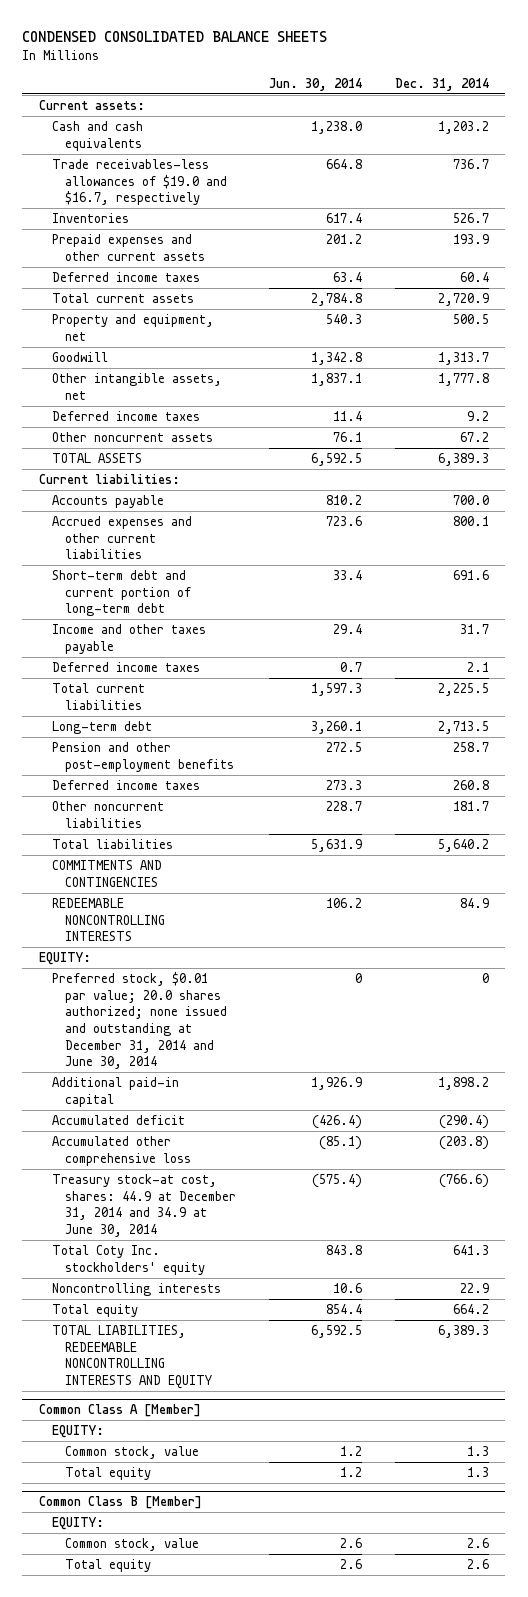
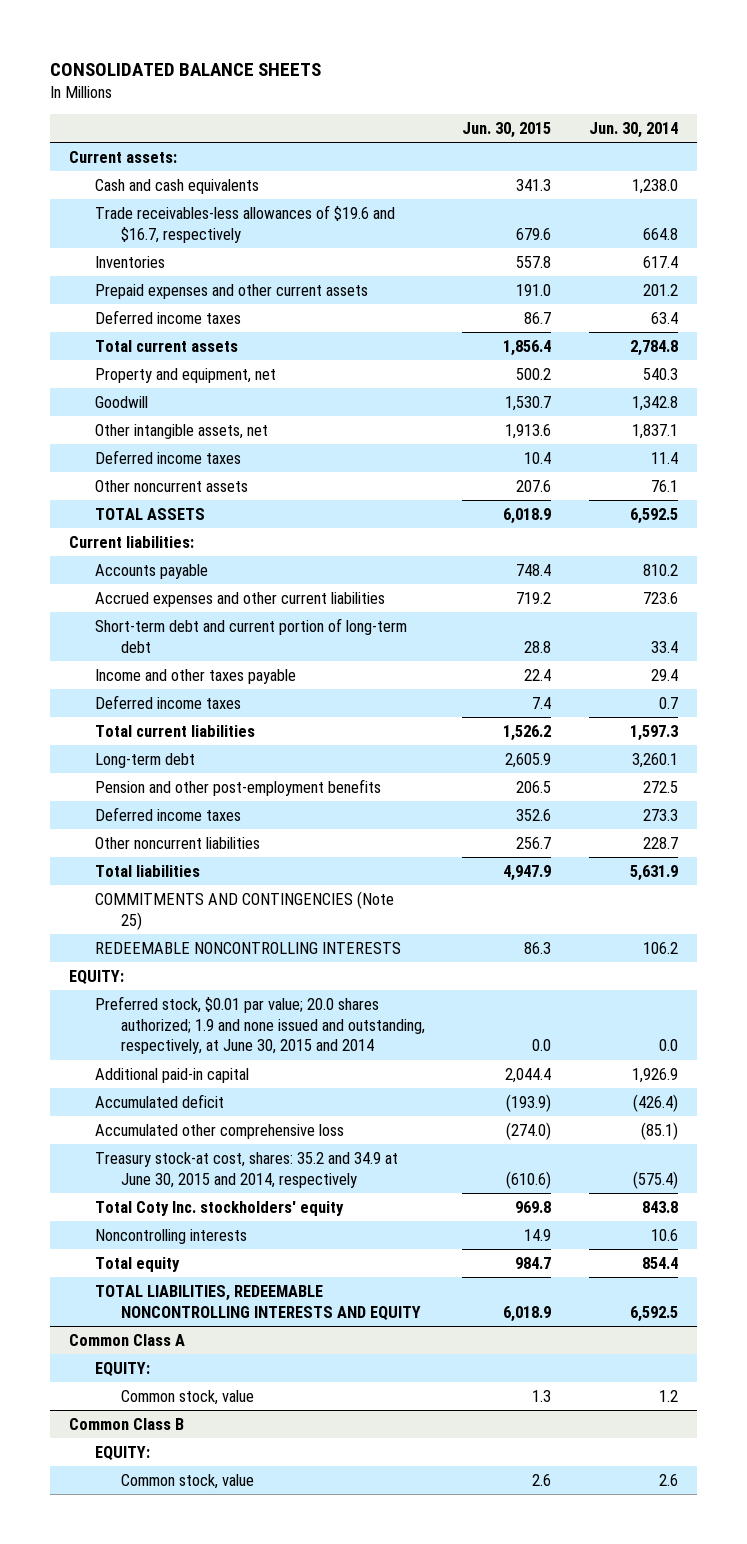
[22,31,328,43] CONDENSED CONSOLIDATED BALANCE SHEETS -> [50,62,322,76] CONSOLIDATED BALANCE SHEETS
[394,77,489,91] Dec. 31, 2014 -> none
none -> [462,121,552,138] Jun. 30, 2015
[52,159,228,206] Trade receivables-less allowances of $19.0 and $16.7, respectively -> [94,204,395,243] Trade receivables-less allowances of $19.6 and $16.7, respectively
[52,860,163,887] COMMITMENTS AND CONTINGENCIES -> [94,890,394,930] COMMITMENTS AND CONTINGENCIES (Note 25)
[52,972,228,1070] Preferred stock, $0.01 par value; 20.0 shares authorized; none issued and outstanding at December 31, 2014 and June 30, 2014 -> [94,995,425,1055] Preferred stock, $0.01 par value; 20.0 shares authorized; 1.9 and none issued and outstanding, respectively, at June 30, 2015 and 2014
[355,973,363,984] 0 -> [659,1039,679,1052] 0.0
[52,1174,237,1238] Treasury stock-at cost, shares: 44.9 at December 31, 2014 and 34.9 at June 30, 2014 -> [94,1151,398,1188] Treasury stock-at cost, shares: 35.2 and 34.9 at June 30, 2015 and 2014, respectively
[38,1404,201,1418] Common Class A [Member] -> [69,1333,186,1346] Common Class A
[65,1467,152,1481] Total equity -> none
[38,1496,202,1510] Common Class B [Member] -> [69,1417,185,1430] Common Class B
[65,1559,152,1573] Total equity -> none

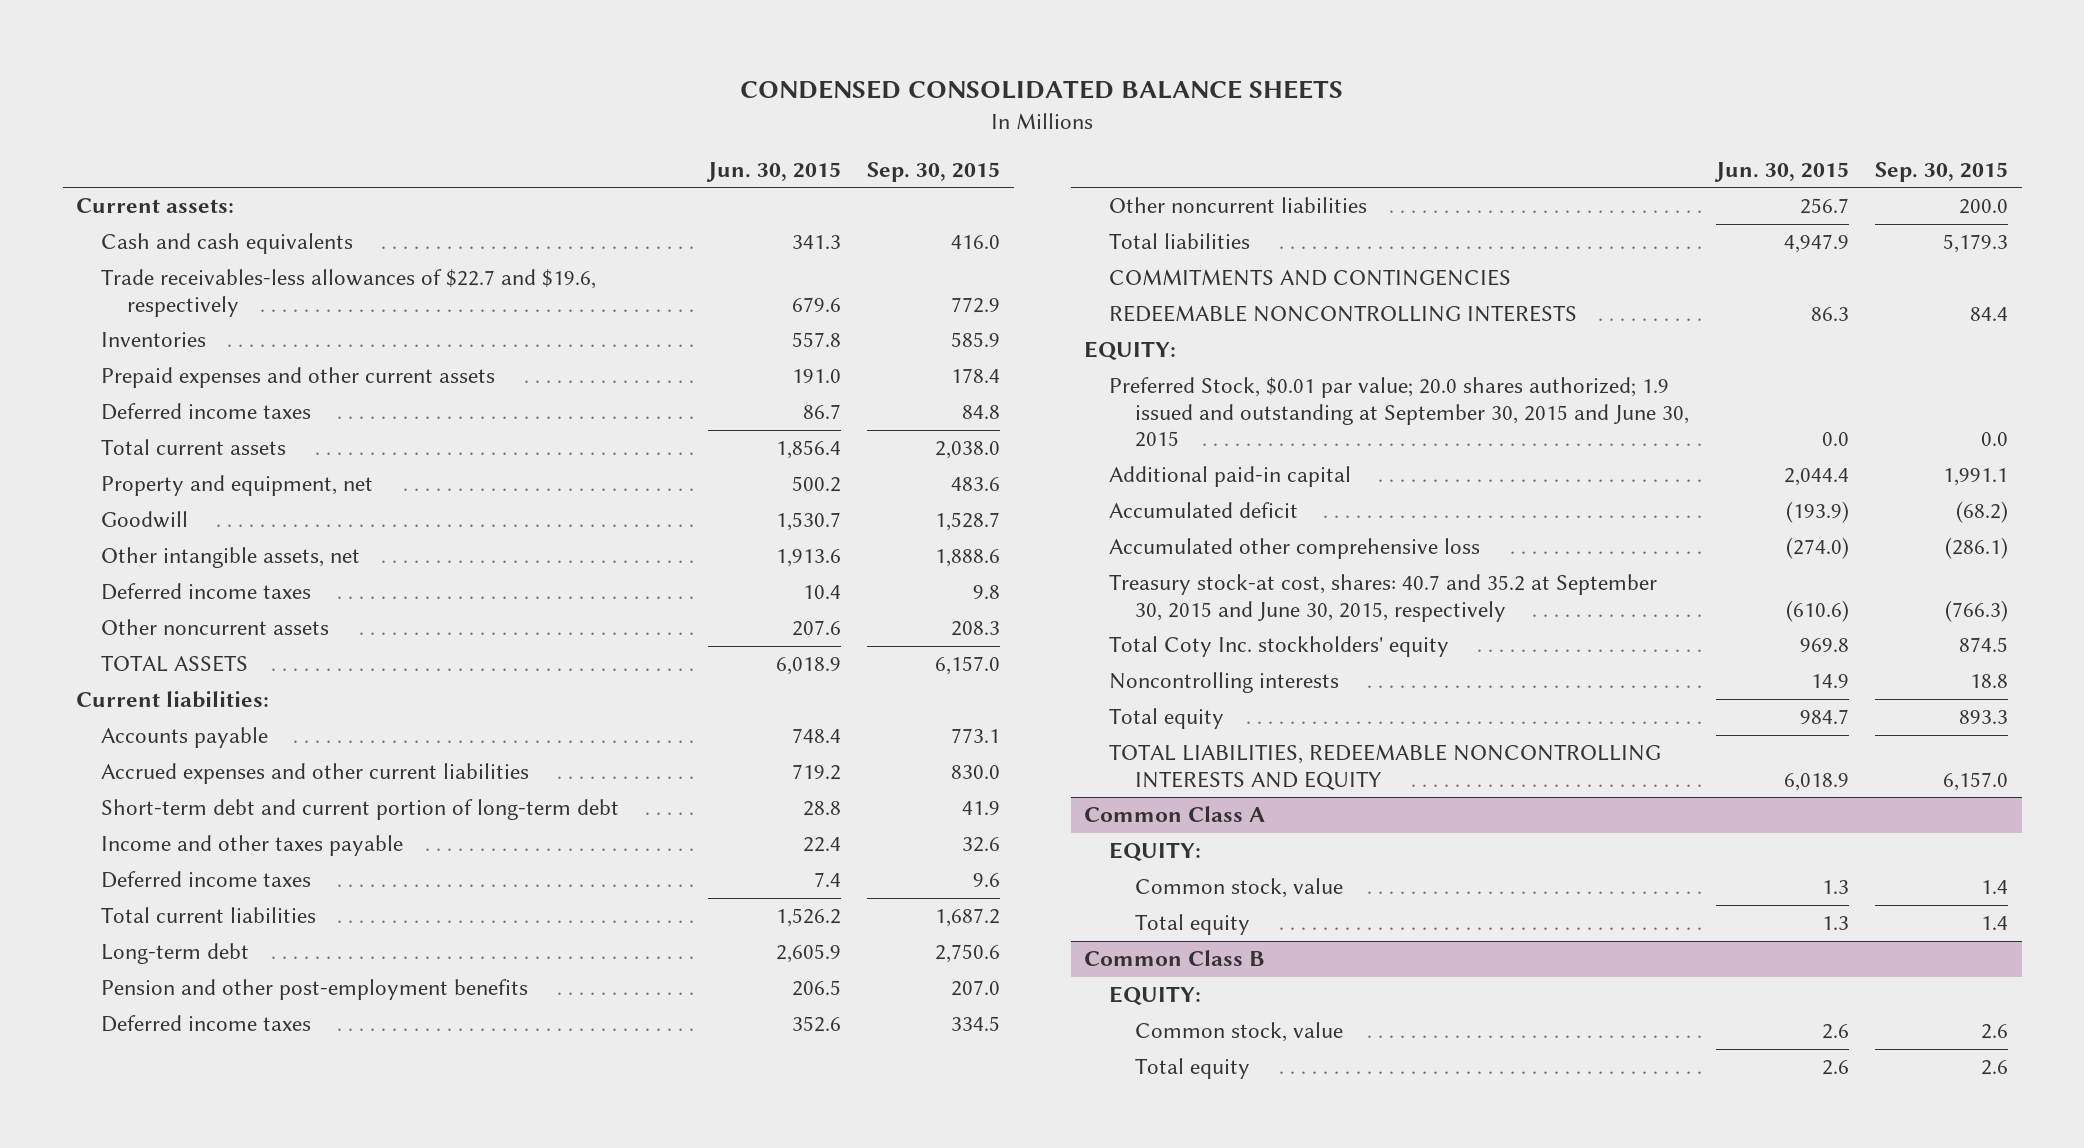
[50,62,322,76] CONSOLIDATED BALANCE SHEETS -> [740,80,1344,100] CONDENSED CONSOLIDATED BALANCE SHEETS
[589,121,679,138] Jun. 30, 2014 -> none
none -> [867,161,1001,182] Sep. 30, 2015
[94,204,395,243] Trade receivables-less allowances of $19.6 and $16.7, respectively -> [101,269,597,317] Trade receivables-less allowances of $22.7 and $19.6, respectively
[94,890,394,930] COMMITMENTS AND CONTINGENCIES (Note 25) -> [1109,269,1512,287] COMMITMENTS AND CONTINGENCIES
[94,995,425,1055] Preferred stock, $0.01 par value; 20.0 shares authorized; 1.9 and none issued and outstanding, respectively, at June 30, 2015 and 2014 -> [1109,377,1689,448] Preferred Stock, $0.01 par value; 20.0 shares authorized; 1.9 issued and outstanding at September 30, 2015 and June 30, 2015
[94,1151,398,1188] Treasury stock-at cost, shares: 35.2 and 34.9 at June 30, 2015 and 2014, respectively -> [1109,574,1658,622] Treasury stock-at cost, shares: 40.7 and 35.2 at September 30, 2015 and June 30, 2015, respectively
none -> [1134,914,1250,936] Total equity
none -> [1134,1058,1250,1080] Total equity

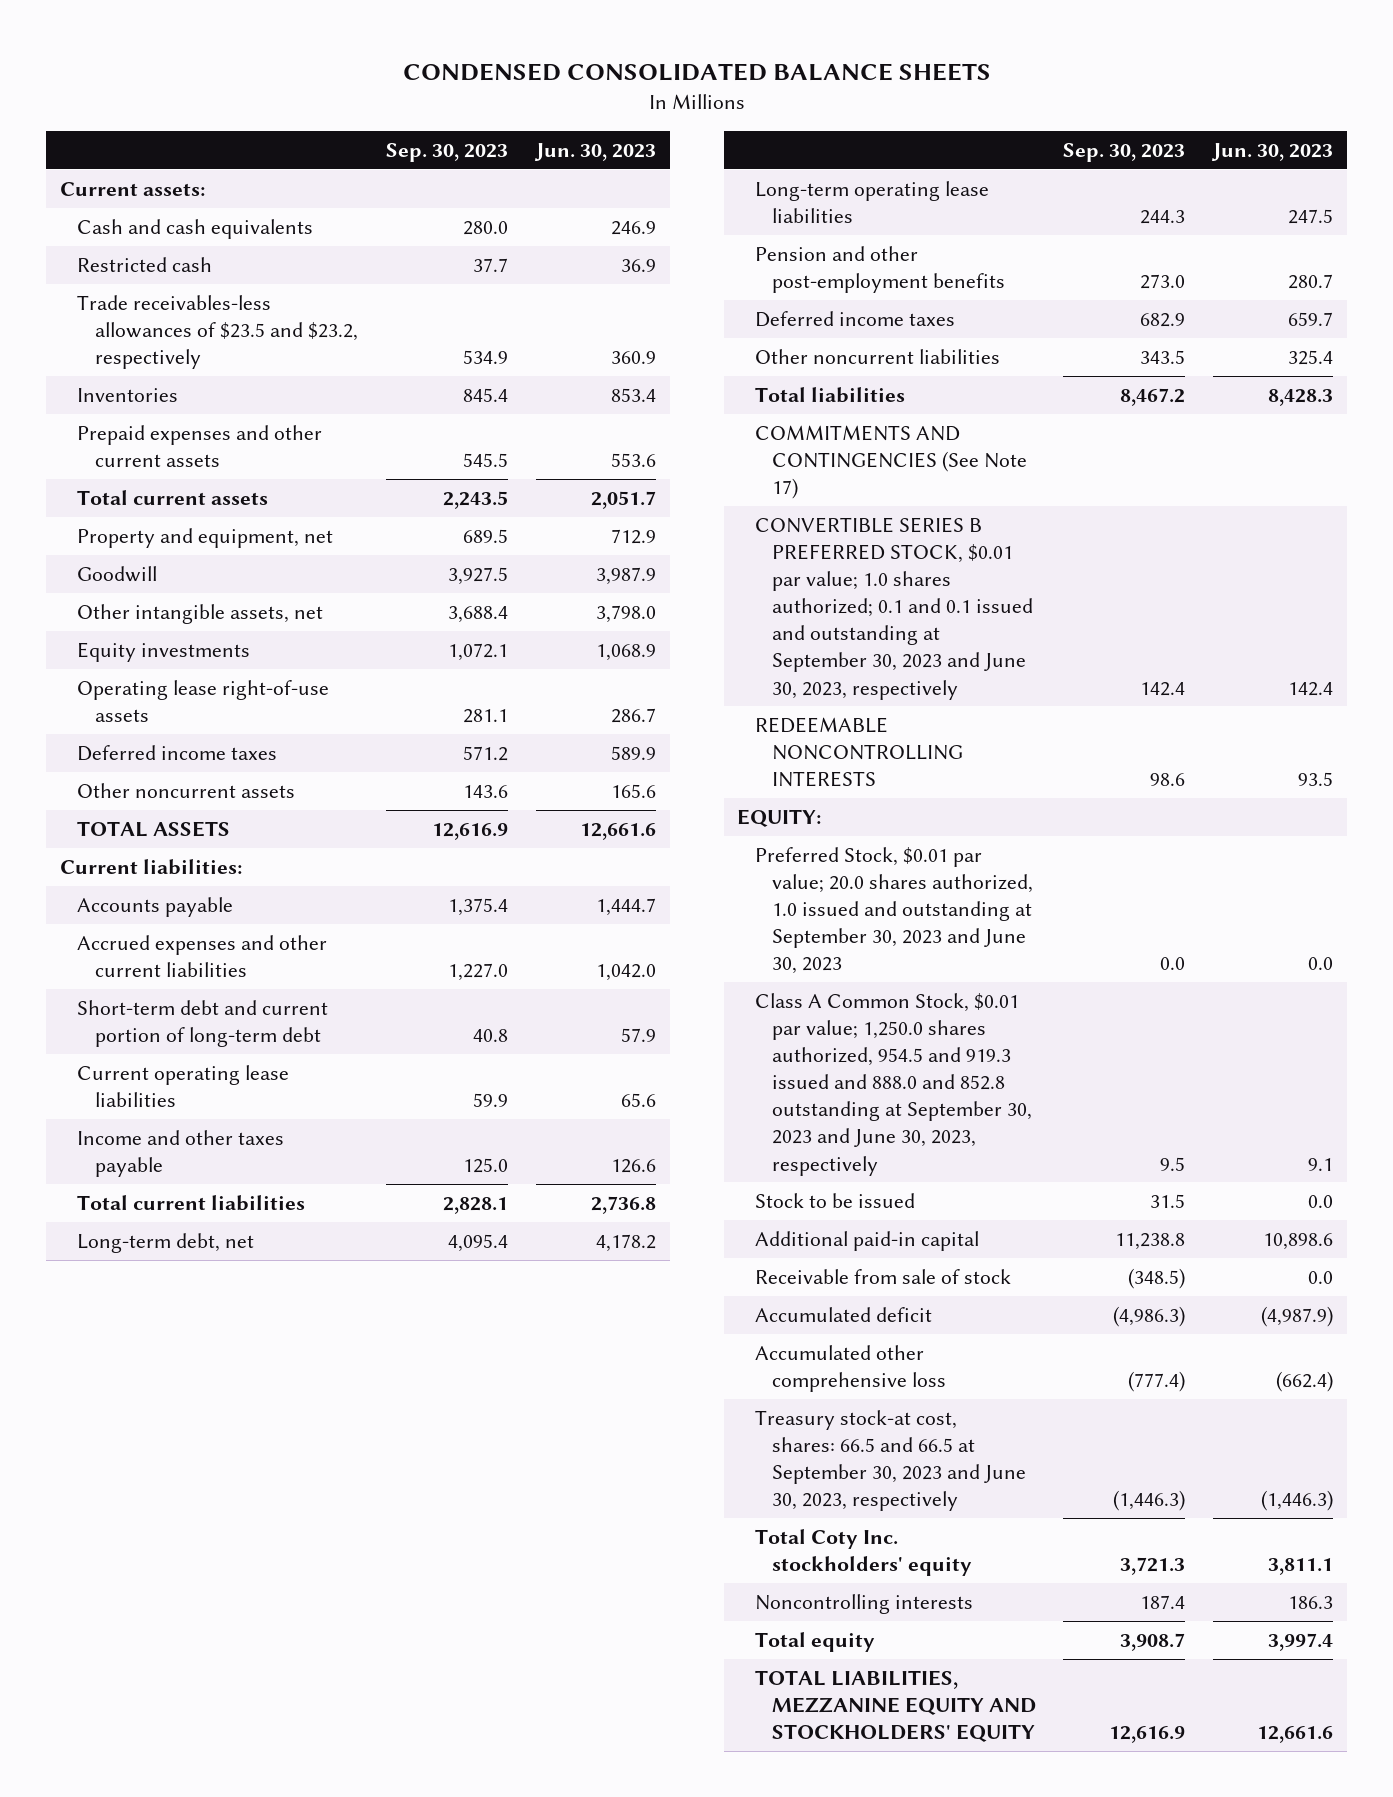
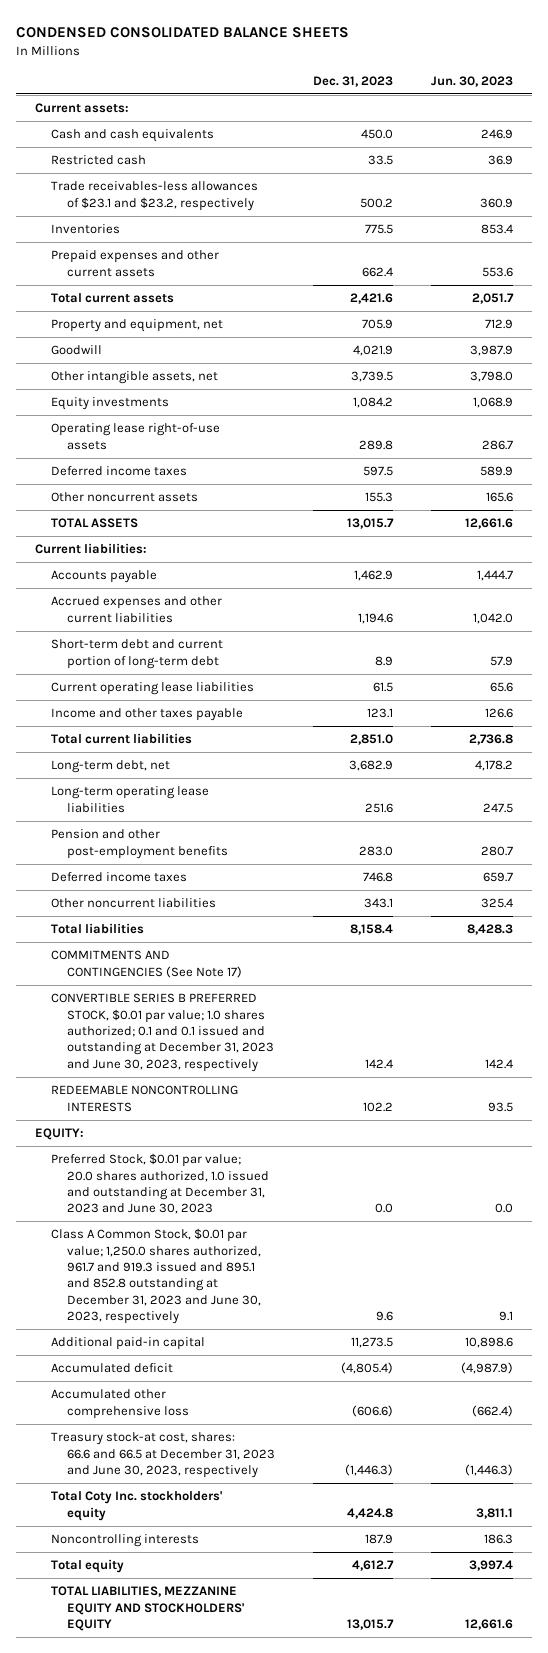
[386,142,509,162] Sep. 30, 2023 -> none
none -> [312,75,393,87] Dec. 31, 2023
[77,294,358,370] Trade receivables-less allowances of $23.5 and $23.2, respectively -> [51,181,259,211] Trade receivables-less allowances of $23.1 and $23.2, respectively
[754,516,1033,700] CONVERTIBLE SERIES B PREFERRED STOCK, $0.01 par value; 1.0 shares authorized; 0.1 and 0.1 issued and outstanding at September 30, 2023 and June 30, 2023, respectively -> [51,993,274,1072] CONVERTIBLE SERIES B PREFERRED STOCK, $0.01 par value; 1.0 shares authorized; 0.1 and 0.1 issued and outstanding at December 31, 2023 and June 30, 2023, respectively
[754,1192,915,1208] Stock to be issued -> none
[754,846,1033,975] Preferred Stock, $0.01 par value; 20.0 shares authorized, 1.0 issued and outstanding at September 30, 2023 and June 30, 2023 -> [51,1153,269,1215] Preferred Stock, $0.01 par value; 20.0 shares authorized, 1.0 issued and outstanding at December 31, 2023 and June 30, 2023
[754,992,1032,1176] Class A Common Stock, $0.01 par value; 1,250.0 shares authorized, 954.5 and 919.3 issued and 888.0 and 852.8 outstanding at September 30, 2023 and June 30, 2023, respectively -> [51,1228,261,1325] Class A Common Stock, $0.01 par value; 1,250.0 shares authorized, 961.7 and 919.3 issued and 895.1 and 852.8 outstanding at December 31, 2023 and June 30, 2023, respectively
[754,1268,1011,1284] Receivable from sale of stock -> none
[754,1409,1026,1512] Treasury stock-at cost, shares: 66.5 and 66.5 at September 30, 2023 and June 30, 2023, respectively -> [51,1432,275,1478] Treasury stock-at cost, shares: 66.6 and 66.5 at December 31, 2023 and June 30, 2023, respectively

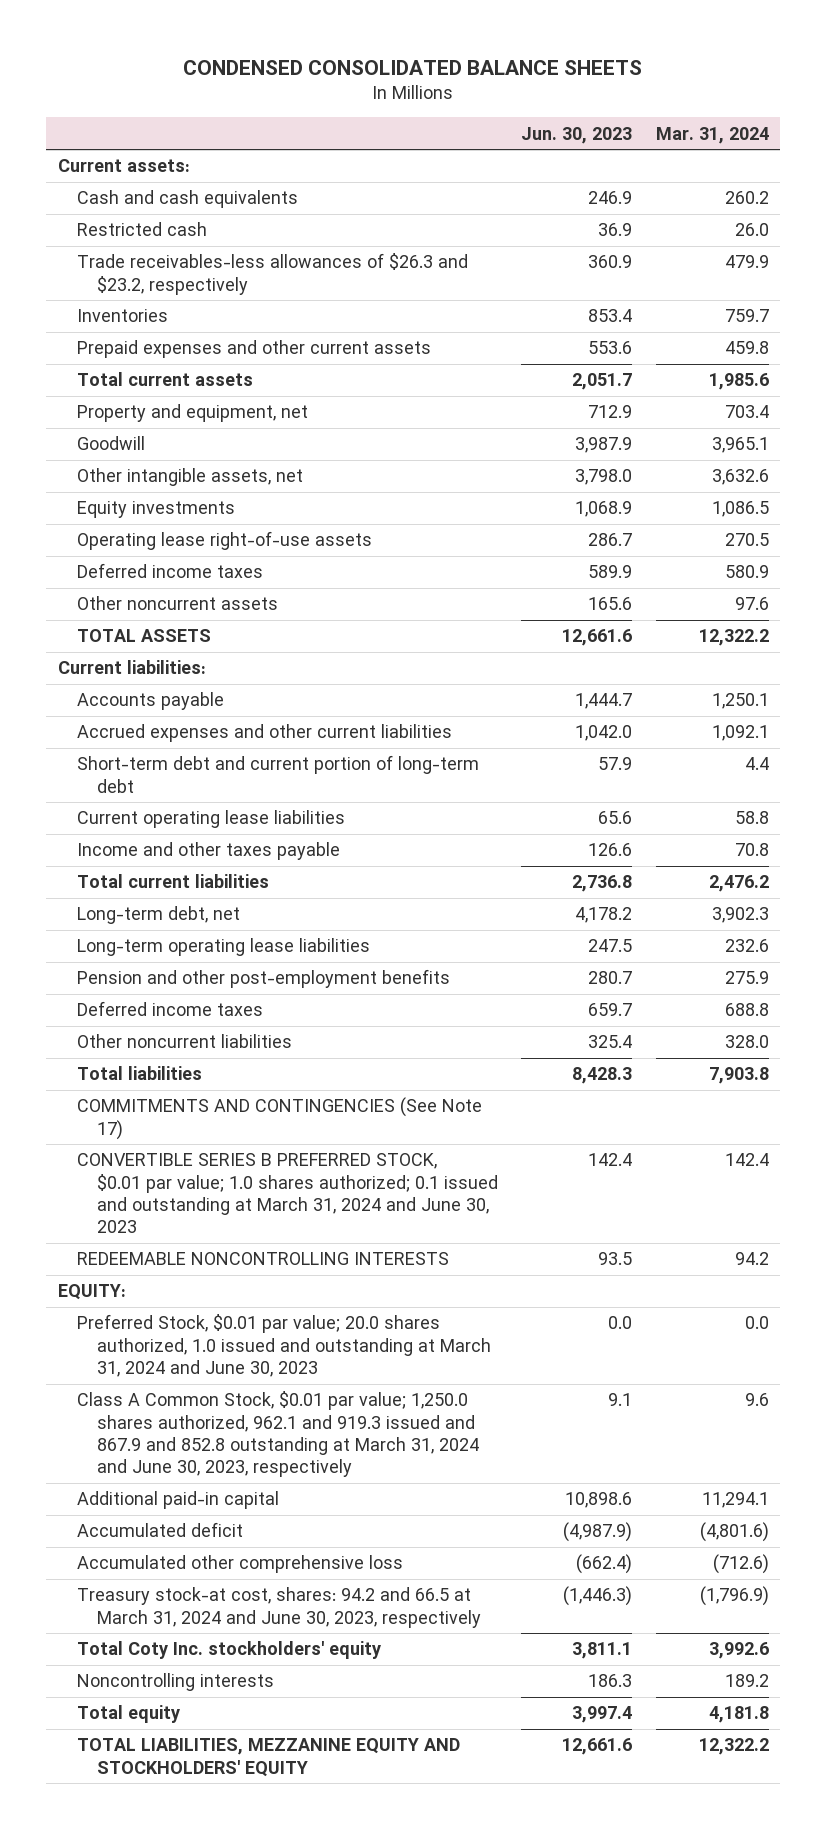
[312,75,393,87] Dec. 31, 2023 -> none
none -> [655,126,769,144] Mar. 31, 2024
[51,181,259,211] Trade receivables-less allowances of $23.1 and $23.2, respectively -> [77,253,469,295] Trade receivables-less allowances of $26.3 and $23.2, respectively
[51,993,274,1072] CONVERTIBLE SERIES B PREFERRED STOCK, $0.01 par value; 1.0 shares authorized; 0.1 and 0.1 issued and outstanding at December 31, 2023 and June 30, 2023, respectively -> [77,1153,498,1234] CONVERTIBLE SERIES B PREFERRED STOCK, $0.01 par value; 1.0 shares authorized; 0.1 issued and outstanding at March 31, 2024 and June 30, 2023
[51,1153,269,1215] Preferred Stock, $0.01 par value; 20.0 shares authorized, 1.0 issued and outstanding at December 31, 2023 and June 30, 2023 -> [77,1314,491,1378] Preferred Stock, $0.01 par value; 20.0 shares authorized, 1.0 issued and outstanding at March 31, 2024 and June 30, 2023
[51,1228,261,1325] Class A Common Stock, $0.01 par value; 1,250.0 shares authorized, 961.7 and 919.3 issued and 895.1 and 852.8 outstanding at December 31, 2023 and June 30, 2023, respectively -> [77,1391,479,1478] Class A Common Stock, $0.01 par value; 1,250.0 shares authorized, 962.1 and 919.3 issued and 867.9 and 852.8 outstanding at March 31, 2024 and June 30, 2023, respectively
[51,1432,275,1478] Treasury stock-at cost, shares: 66.6 and 66.5 at December 31, 2023 and June 30, 2023, respectively -> [77,1587,481,1628] Treasury stock-at cost, shares: 94.2 and 66.5 at March 31, 2024 and June 30, 2023, respectively

